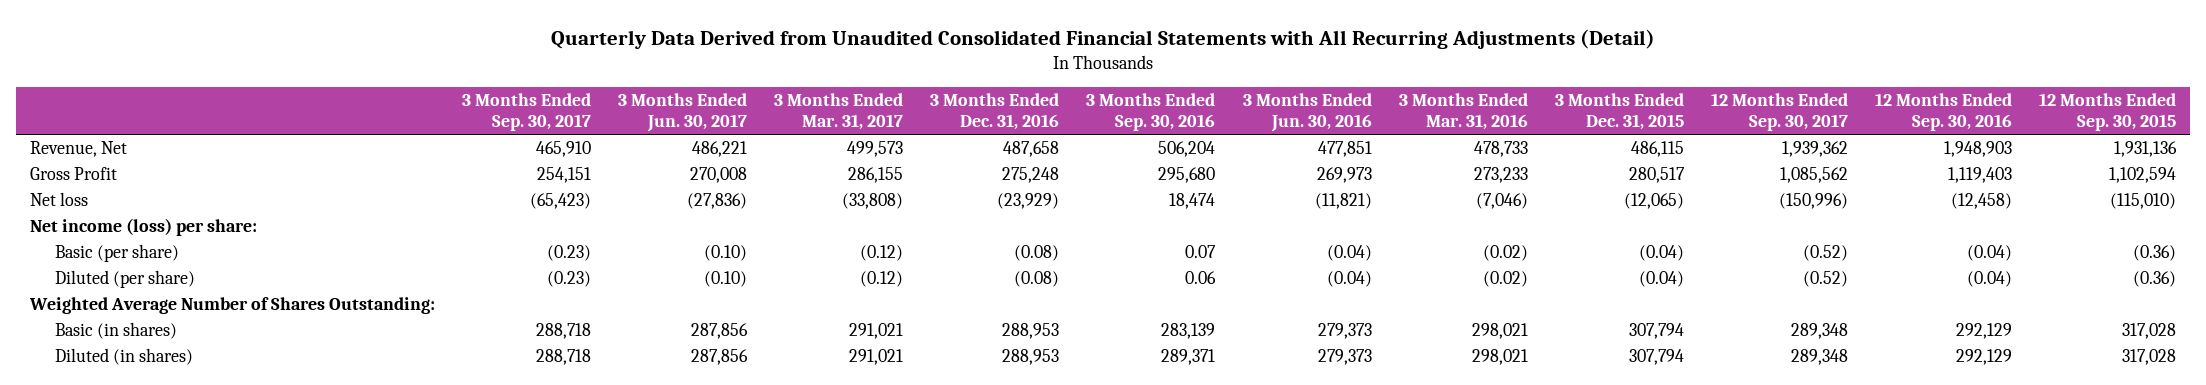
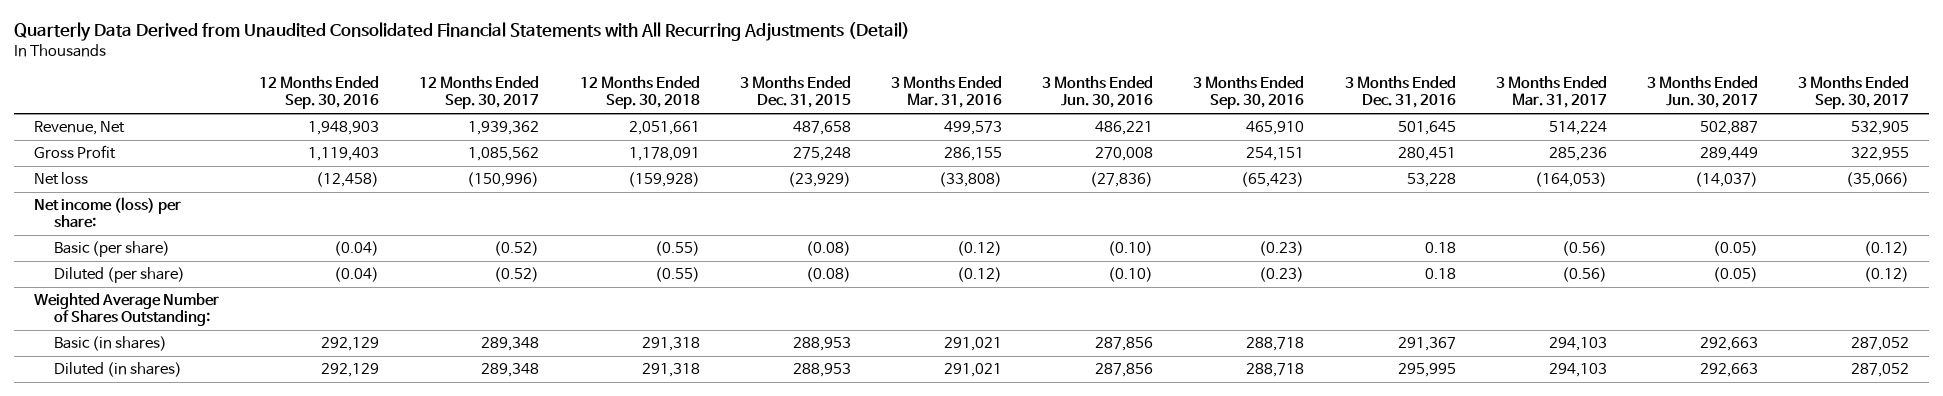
[2039,93,2177,132] 12 Months Ended Sep. 30, 2015 -> none
none -> [579,76,700,110] 12 Months Ended Sep. 30, 2018
[535,141,591,158] 465,910 -> [1851,121,1910,136] 532,905
[692,141,748,158] 486,221 -> [1700,121,1759,136] 502,887
[847,141,904,158] 499,573 -> [1548,121,1607,136] 514,224
[1003,141,1060,158] 487,658 -> [1397,121,1456,136] 501,645
[1158,141,1216,158] 506,204 -> [1246,121,1305,136] 465,910
[1317,141,1372,158] 477,851 -> [1095,121,1154,136] 486,221
[1473,141,1528,158] 478,733 -> [943,121,1002,136] 499,573
[1630,141,1684,158] 486,115 -> [792,121,851,136] 487,658
[536,167,591,184] 254,151 -> [1851,147,1910,162] 322,955
[690,167,748,184] 270,008 -> [1700,147,1759,162] 289,449
[848,167,904,184] 286,155 -> [1548,147,1607,162] 285,236
[1002,167,1060,184] 275,248 -> [1397,147,1456,162] 280,451
[1158,167,1216,184] 295,680 -> [1246,147,1305,162] 254,151
[1316,167,1372,184] 269,973 -> [1095,147,1154,162] 270,008
[1473,167,1528,184] 273,233 -> [943,147,1002,162] 286,155
[1628,167,1685,184] 280,517 -> [792,147,851,162] 275,248
[529,193,591,210] (65,423) -> [1846,172,1910,188] (35,066)
[687,193,748,210] (27,836) -> [1695,172,1759,188] (14,037)
[842,193,904,210] (33,808) -> [1534,172,1607,188] (164,053)
[997,193,1060,210] (23,929) -> [1406,173,1456,188] 53,228
[1169,193,1216,210] 18,474 -> [1241,172,1305,188] (65,423)
[1314,193,1372,210] (11,821) -> [1090,172,1154,188] (27,836)
[1475,193,1528,210] (7,046) -> [938,172,1002,188] (33,808)
[1623,193,1684,210] (12,065) -> [787,172,851,188] (23,929)
[546,245,591,262] (0.23) -> [1864,241,1910,257] (0.12)
[704,245,748,262] (0.10) -> [1713,241,1759,257] (0.05)
[860,245,904,262] (0.12) -> [1561,241,1607,257] (0.56)
[1014,245,1060,262] (0.08) -> [1424,242,1456,254] 0.18
[1185,245,1217,259] 0.07 -> [1259,241,1305,257] (0.23)
[1326,245,1372,262] (0.04) -> [1108,241,1154,257] (0.10)
[1482,245,1528,262] (0.02) -> [956,241,1002,257] (0.12)
[1638,245,1684,262] (0.04) -> [805,241,851,257] (0.08)
[546,271,591,288] (0.23) -> [1864,267,1910,283] (0.12)
[704,271,748,288] (0.10) -> [1713,267,1759,283] (0.05)
[860,271,904,288] (0.12) -> [1561,267,1607,283] (0.56)
[1014,271,1060,288] (0.08) -> [1424,268,1456,280] 0.18
[1185,271,1217,285] 0.06 -> [1259,267,1305,283] (0.23)
[1326,271,1372,288] (0.04) -> [1108,267,1154,283] (0.10)
[1482,271,1528,288] (0.02) -> [956,267,1002,283] (0.12)
[1638,271,1684,288] (0.04) -> [805,267,851,283] (0.08)
[535,323,591,340] 288,718 -> [1851,337,1910,352] 287,052
[691,323,749,340] 287,856 -> [1700,337,1759,352] 292,663
[849,323,904,340] 291,021 -> [1548,337,1607,352] 294,103
[1002,323,1060,340] 288,953 -> [1397,337,1456,352] 291,367
[1161,323,1216,340] 283,139 -> [1246,337,1305,352] 288,718
[1317,323,1372,340] 279,373 -> [1095,337,1154,352] 287,856
[1471,323,1528,340] 298,021 -> [943,337,1002,352] 291,021
[1628,323,1684,340] 307,794 -> [792,337,851,352] 288,953
[535,349,591,366] 288,718 -> [1851,363,1910,378] 287,052
[691,349,749,366] 287,856 -> [1700,363,1759,378] 292,663
[849,349,904,366] 291,021 -> [1548,363,1607,378] 294,103
[1002,349,1060,366] 288,953 -> [1397,363,1456,378] 295,995
[1161,349,1216,366] 289,371 -> [1246,363,1305,378] 288,718
[1317,349,1372,366] 279,373 -> [1095,363,1154,378] 287,856
[1471,349,1528,366] 298,021 -> [943,363,1002,378] 291,021
[1628,349,1684,366] 307,794 -> [792,363,851,378] 288,953

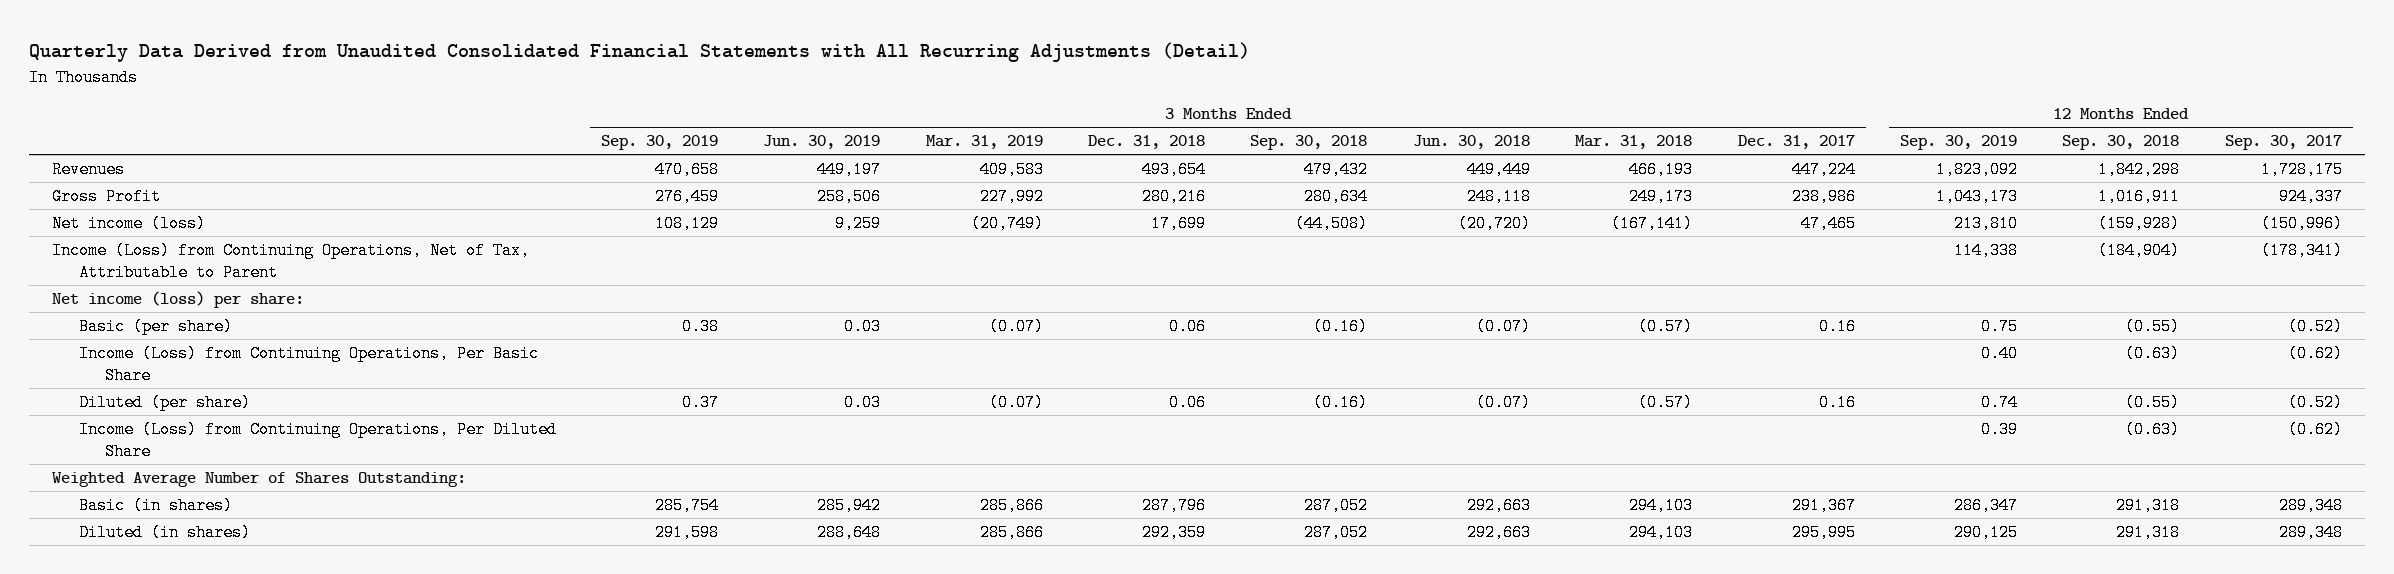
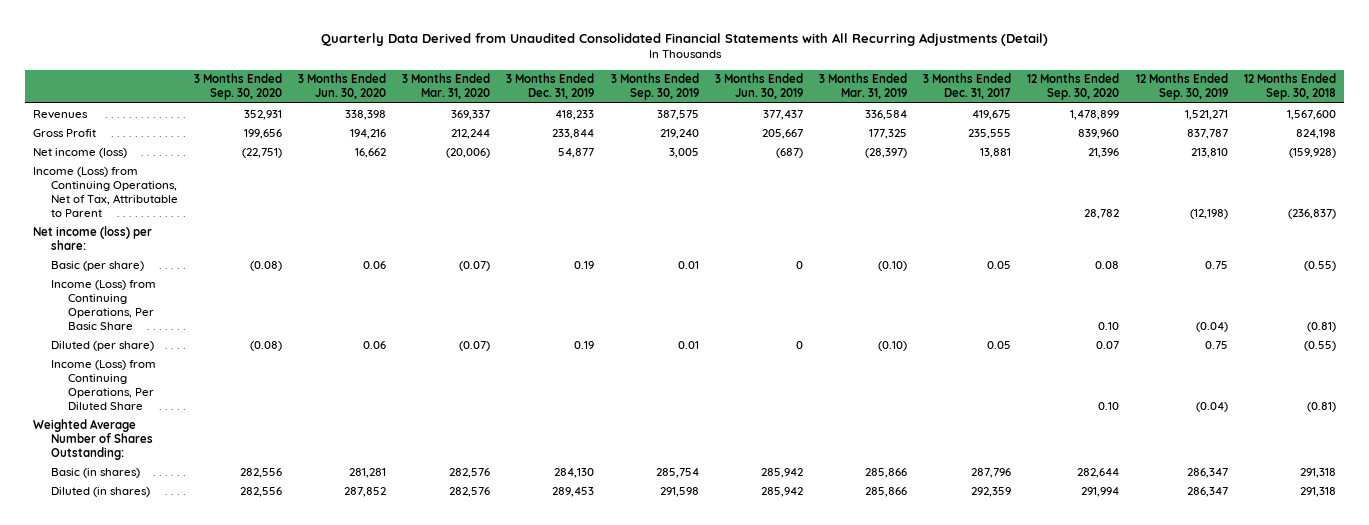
[1088,135,1206,150] Dec. 31, 2018 -> none
[1250,135,1368,151] Sep. 30, 2018 -> none
[1412,135,1530,150] Jun. 30, 2018 -> none
[1575,135,1693,150] Mar. 31, 2018 -> none
[2224,135,2342,151] Sep. 30, 2017 -> none
none -> [193,73,282,101] 3 Months Ended Sep. 30, 2020
none -> [298,73,387,100] 3 Months Ended Jun. 30, 2020
none -> [402,73,491,100] 3 Months Ended Mar. 31, 2020
none -> [506,73,595,100] 3 Months Ended Dec. 31, 2019
none -> [1027,73,1120,101] 12 Months Ended Sep. 30, 2020
[654,161,719,179] 470,658 -> [656,109,699,120] 387,575
[817,161,882,179] 449,197 -> [762,109,803,120] 377,437
[979,161,1044,179] 409,583 -> [864,109,907,120] 336,584
[1791,161,1856,179] 447,224 -> [972,109,1012,120] 419,675
[1936,161,2019,179] 1,823,092 -> [1184,109,1228,120] 1,521,271
[2098,161,2181,179] 1,842,298 -> [1286,109,1336,120] 1,567,600
[654,188,719,206] 276,459 -> [659,128,699,139] 219,240
[817,188,882,206] 258,506 -> [761,128,803,139] 205,667
[979,188,1044,206] 227,992 -> [868,128,907,139] 177,325
[1791,188,1856,206] 238,986 -> [968,128,1012,139] 235,555
[1936,188,2019,206] 1,043,173 -> [1186,128,1228,139] 837,787
[2098,188,2181,206] 1,016,911 -> [1295,128,1336,139] 824,198
[654,215,719,233] 108,129 -> [668,147,699,158] 3,005
[835,215,882,233] 9,259 -> [775,147,803,158] (687)
[970,215,1044,233] (20,749) -> [864,147,907,158] (28,397)
[1800,215,1856,233] 47,465 -> [980,147,1012,158] 13,881
[1954,242,2019,260] 114,338 -> [1189,208,1228,219] (12,198)
[2098,242,2181,260] (184,904) -> [1287,208,1336,219] (236,837)
[681,318,719,336] 0.38 -> [677,260,699,269] 0.01
[844,318,882,336] 0.03 -> [795,260,803,269] 0
[988,318,1044,336] (0.07) -> [877,260,907,271] (0.10)
[1818,318,1856,336] 0.16 -> [987,260,1012,269] 0.05
[1981,345,2019,363] 0.40 -> [1195,321,1228,332] (0.04)
[2125,345,2181,363] (0.63) -> [1306,321,1336,332] (0.81)
[681,394,719,412] 0.37 -> [677,340,699,349] 0.01
[844,394,882,412] 0.03 -> [795,340,803,349] 0
[988,394,1044,412] (0.07) -> [877,340,907,351] (0.10)
[1818,394,1856,412] 0.16 -> [987,340,1012,349] 0.05
[1981,394,2019,412] 0.74 -> [1204,340,1228,349] 0.75
[1981,421,2019,439] 0.39 -> [1195,401,1228,412] (0.04)
[2125,421,2181,439] (0.63) -> [1306,401,1336,412] (0.81)
[1791,497,1856,515] 291,367 -> [971,467,1012,478] 287,796
[817,524,882,542] 288,648 -> [760,486,803,497] 285,942
[1791,524,1856,542] 295,995 -> [971,486,1012,497] 292,359
[1954,524,2019,542] 290,125 -> [1186,486,1228,497] 286,347

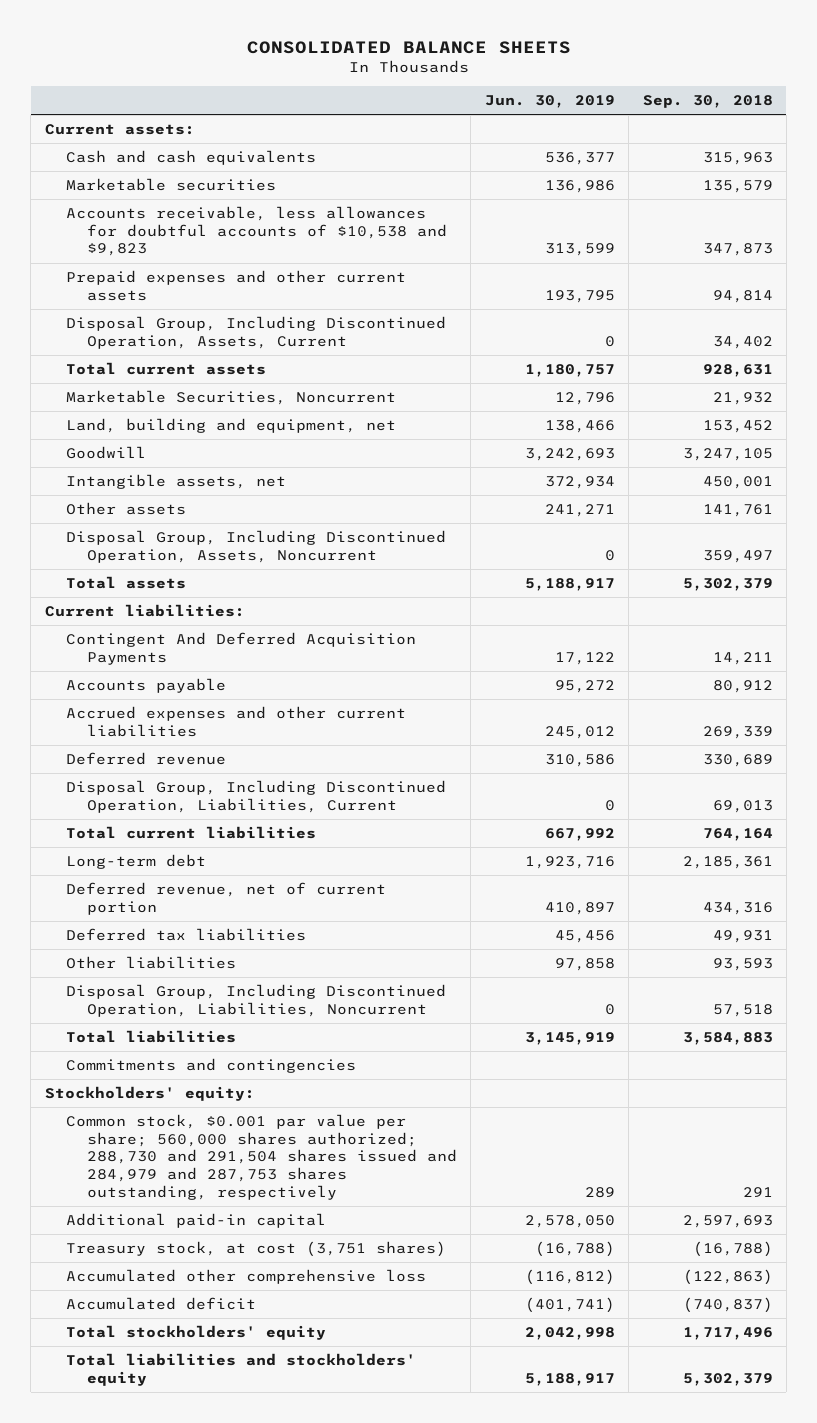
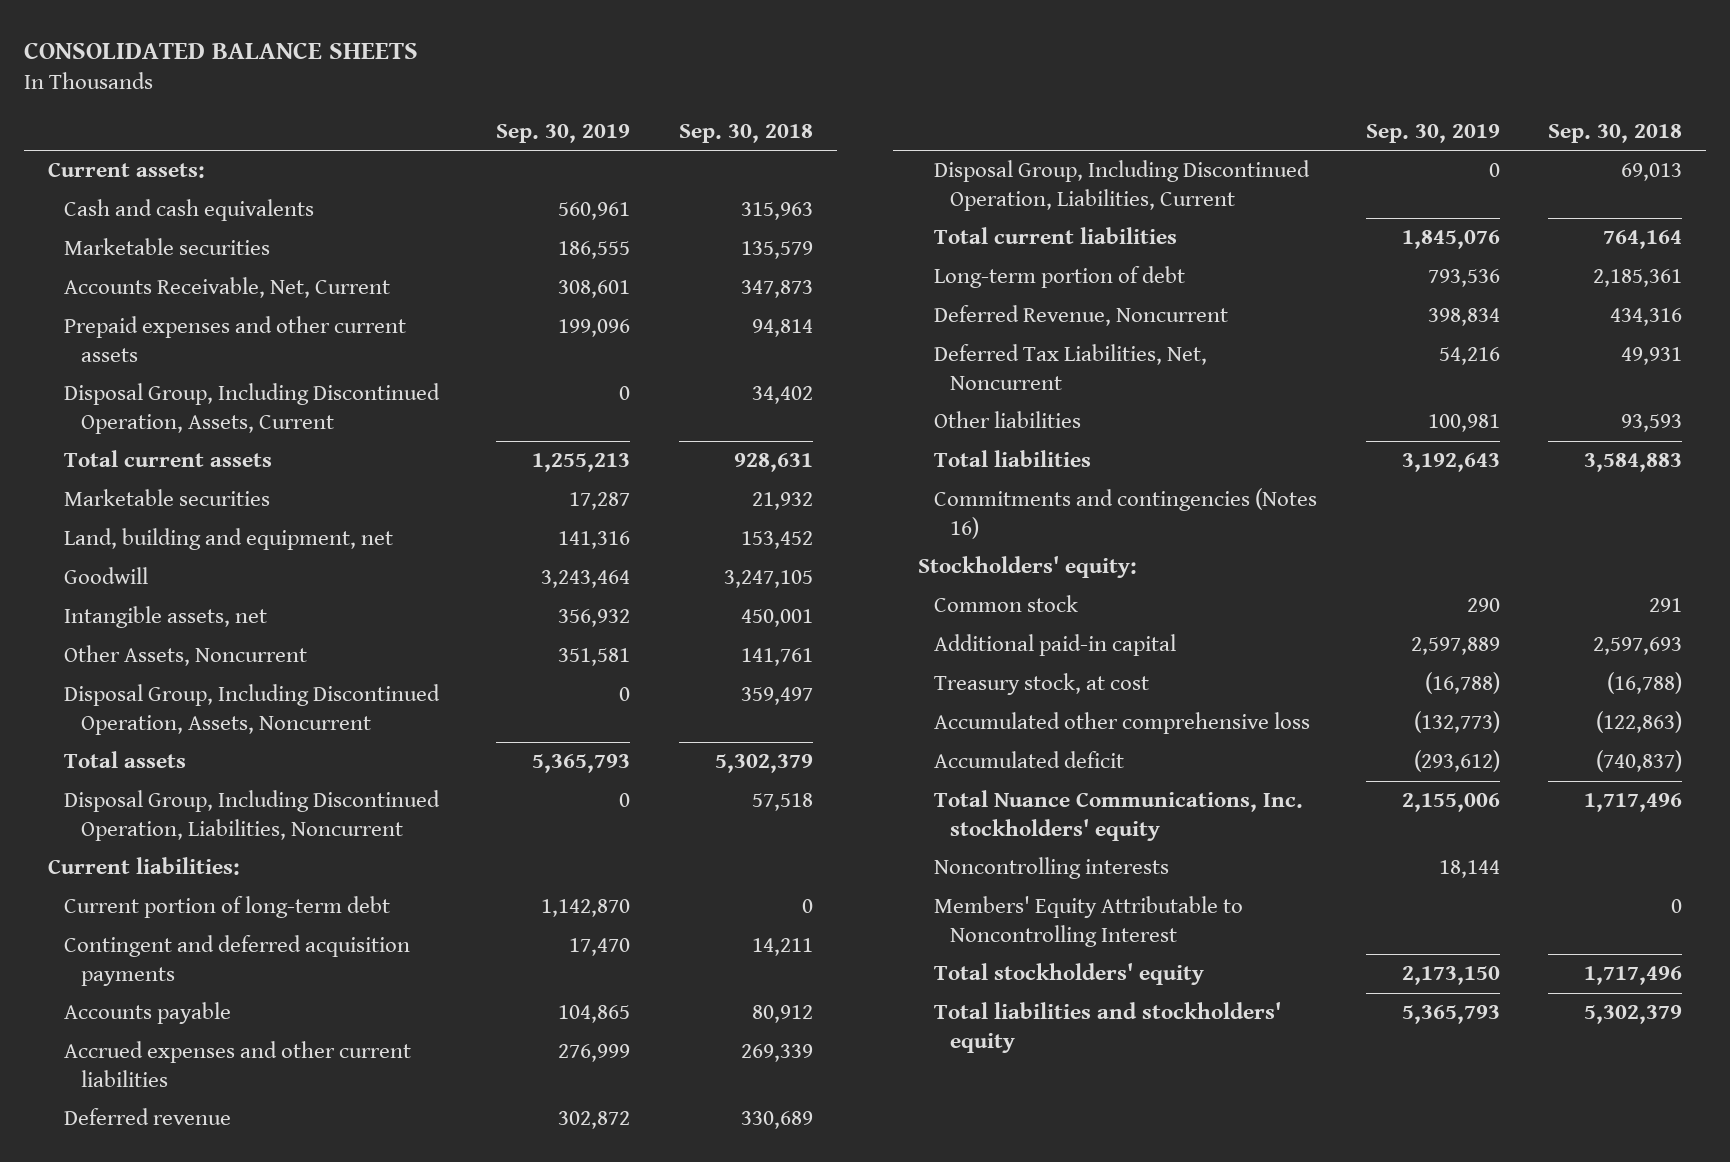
[484,95,615,109] Jun. 30, 2019 -> none
none -> [495,124,630,144] Sep. 30, 2019
[65,206,447,257] Accounts receivable, less allowances for doubtful accounts of $10,538 and $9,823 -> [64,277,391,299] Accounts Receivable, Net, Current
[65,390,396,406] Marketable Securities, Noncurrent -> [64,489,271,507] Marketable securities
[65,502,186,516] Other assets -> [64,645,308,667] Other Assets, Noncurrent
[65,984,446,1017] Disposal Group, Including Discontinued Operation, Liabilities, Noncurrent -> [64,790,441,842] Disposal Group, Including Discontinued Operation, Liabilities, Noncurrent
none -> [64,896,391,919] Current portion of long-term debt
[65,632,416,665] Contingent And Deferred Acquisition Payments -> [64,935,411,987] Contingent and deferred acquisition payments
[65,854,206,870] Long-term debt -> [933,266,1185,289] Long-term portion of debt
[65,882,386,915] Deferred revenue, net of current portion -> [933,305,1228,327] Deferred Revenue, Noncurrent
[65,928,306,942] Deferred tax liabilities -> [933,344,1207,391] Deferred Tax Liabilities, Net, Noncurrent
[65,1058,356,1074] Commitments and contingencies -> [933,488,1317,540] Commitments and contingencies (Notes 16)
[65,1114,457,1200] Common stock, $0.001 par value per share; 560,000 shares authorized; 288,730 and 291,504 shares issued and 284,979 and 287,753 shares outstanding, respectively -> [933,595,1078,613] Common stock
[65,1241,446,1258] Treasury stock, at cost (3,751 shares) -> [933,673,1149,696] Treasury stock, at cost
none -> [933,790,1303,842] Total Nuance Communications, Inc. stockholders' equity
none -> [933,857,1169,880] Noncontrolling interests
none -> [933,896,1243,948] Members' Equity Attributable to Noncontrolling Interest

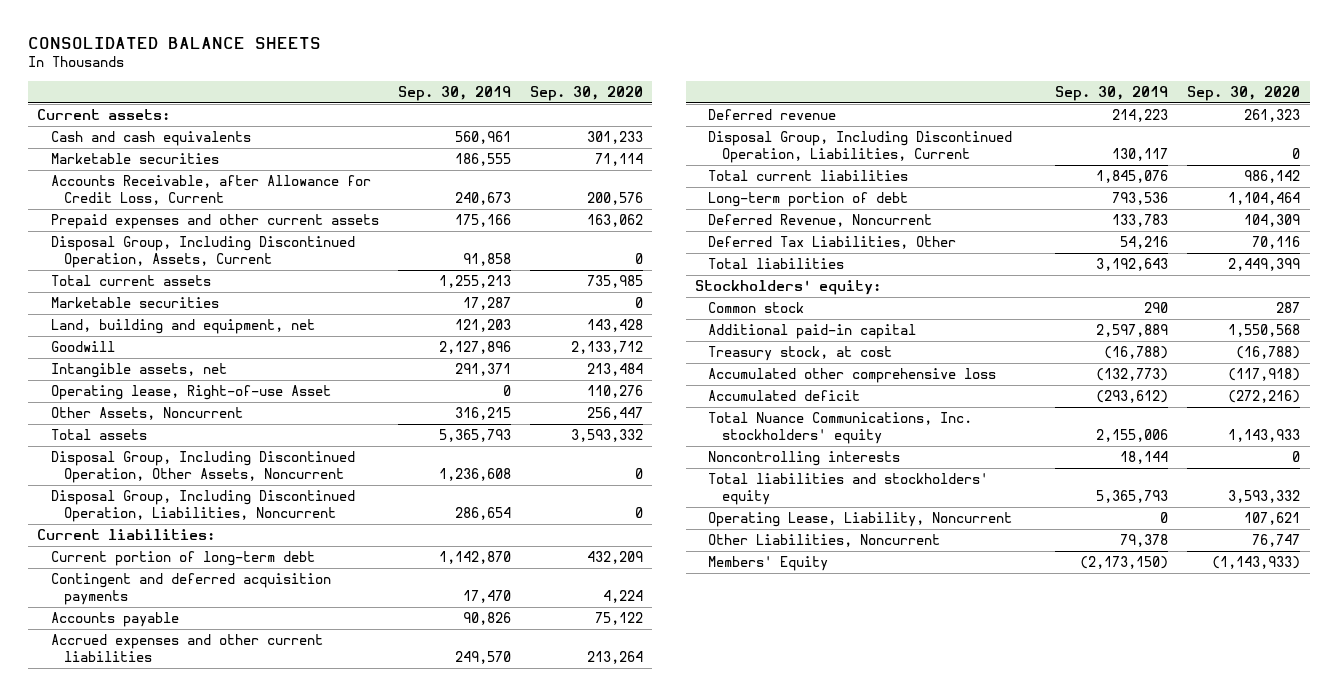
[678,124,813,144] Sep. 30, 2018 -> none
none -> [529,85,643,101] Sep. 30, 2020
[64,277,391,299] Accounts Receivable, Net, Current -> [50,175,371,205] Accounts Receivable, after Allowance for Credit Loss, Current
[557,280,630,299] 308,601 -> [454,191,511,205] 240,673
[557,319,630,338] 199,096 -> [454,214,511,228] 175,166
[618,386,630,401] 0 -> [462,252,511,266] 91,858
[64,684,441,736] Disposal Group, Including Discontinued Operation, Assets, Noncurrent -> none
[557,531,630,550] 141,316 -> [454,319,511,333] 121,203
[540,570,630,589] 3,243,464 -> [438,341,511,355] 2,127,896
[557,609,630,628] 356,932 -> [454,363,511,377] 291,371
none -> [50,385,331,401] Operating lease, Right-of-use Asset
[557,648,630,667] 351,581 -> [454,407,511,421] 316,215
none -> [50,451,355,483] Disposal Group, Including Discontinued Operation, Other Assets, Noncurrent
[618,793,630,808] 0 -> [454,506,511,520] 286,654
[557,1005,630,1024] 104,865 -> [462,612,511,626] 90,826
[557,1044,630,1063] 276,999 -> [454,650,511,664] 249,570
[557,1111,630,1130] 302,872 -> [1112,109,1169,123] 214,223
[1488,163,1500,178] 0 -> [1112,147,1169,161] 130,117
[933,411,1081,429] Other liabilities -> none
[1427,308,1500,327] 398,834 -> [1112,214,1169,228] 133,783
[933,344,1207,391] Deferred Tax Liabilities, Net, Noncurrent -> [708,236,957,250] Deferred Tax Liabilities, Other
[933,488,1317,540] Commitments and contingencies (Notes 16) -> none
[933,896,1243,948] Members' Equity Attributable to Noncontrolling Interest -> none
[933,963,1204,986] Total stockholders' equity -> none
none -> [708,512,1013,528] Operating Lease, Liability, Noncurrent
none -> [708,534,941,548] Other Liabilities, Noncurrent
none -> [708,556,829,572] Members' Equity

